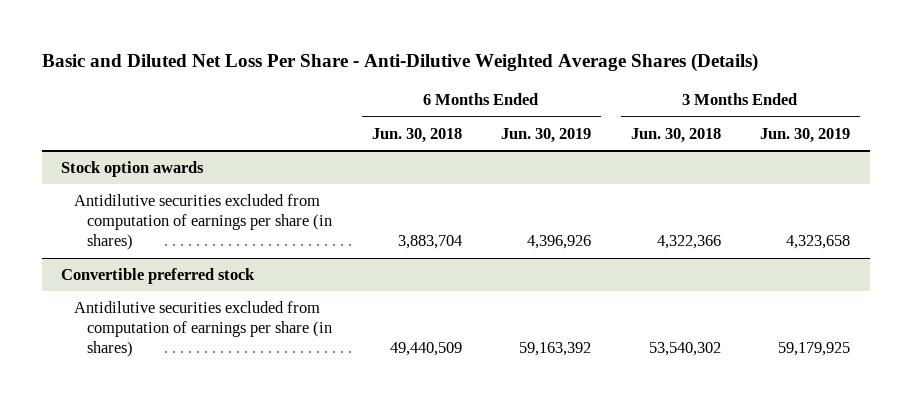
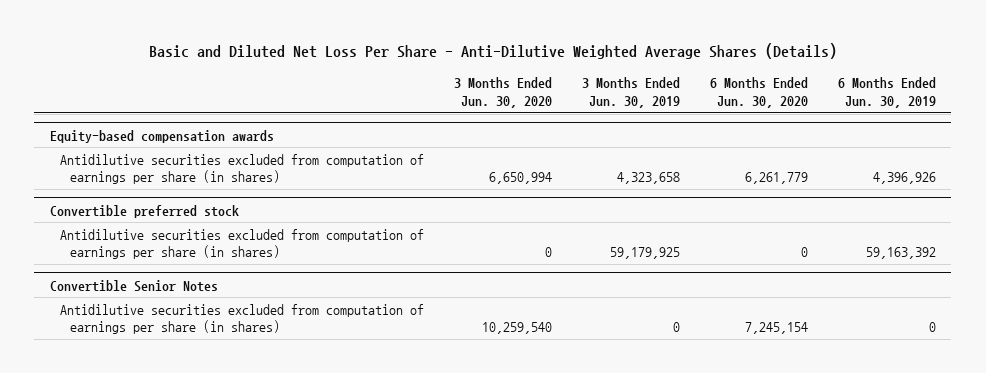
[371,127,462,143] Jun. 30, 2018 -> none
[630,127,721,143] Jun. 30, 2018 -> none
none -> [453,77,552,108] 3 Months Ended Jun. 30, 2020
none -> [710,77,809,108] 6 Months Ended Jun. 30, 2020
[61,160,205,177] Stock option awards -> [49,129,274,143] Equity-based compensation awards
none -> [49,279,218,292] Convertible Senior Notes
none -> [59,303,424,335] Antidilutive securities excluded from computation of earnings per share (in shares)

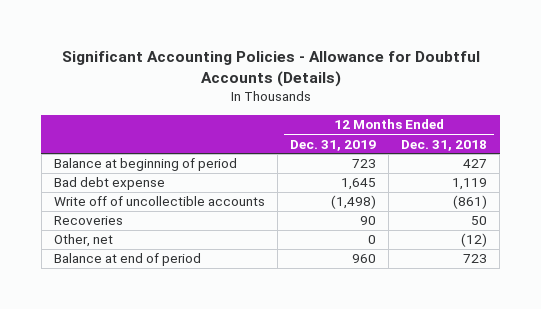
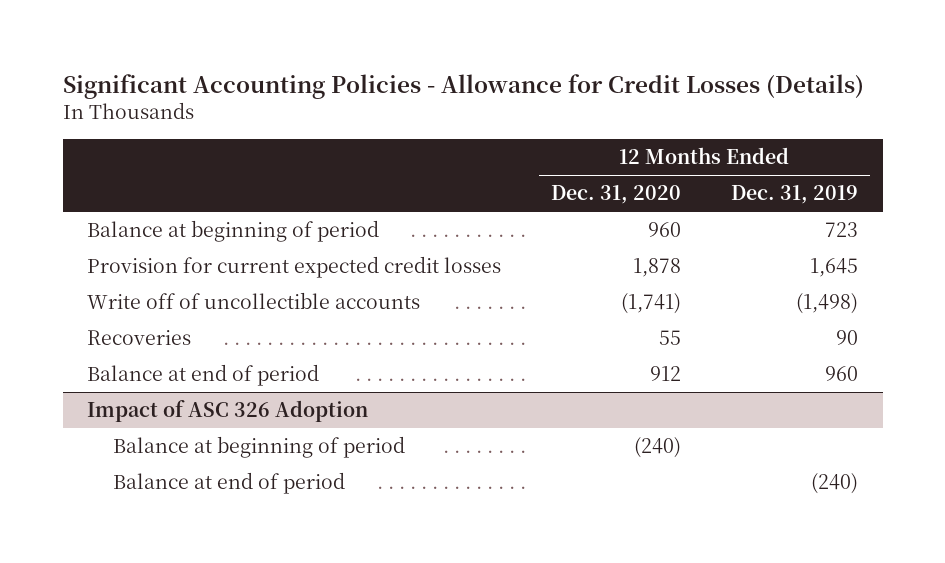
[61,51,480,88] Significant Accounting Policies - Allowance for Doubtful Accounts (Details) -> [62,74,864,100] Significant Accounting Policies - Allowance for Credit Losses (Details)
[401,139,488,151] Dec. 31, 2018 -> none
none -> [551,185,682,205] Dec. 31, 2020
[53,177,165,191] Bad debt expense -> [87,256,502,279] Provision for current expected credit losses
[53,234,113,248] Other, net -> none
none -> [87,400,369,423] Impact of ASC 326 Adoption
none -> [113,436,406,459] Balance at beginning of period
none -> [113,472,346,495] Balance at end of period

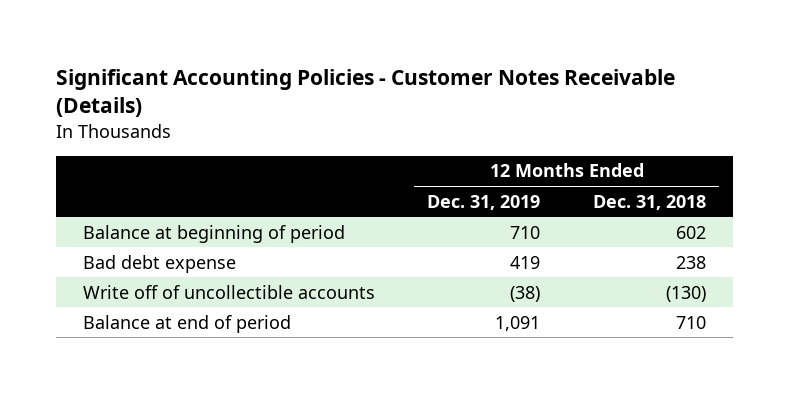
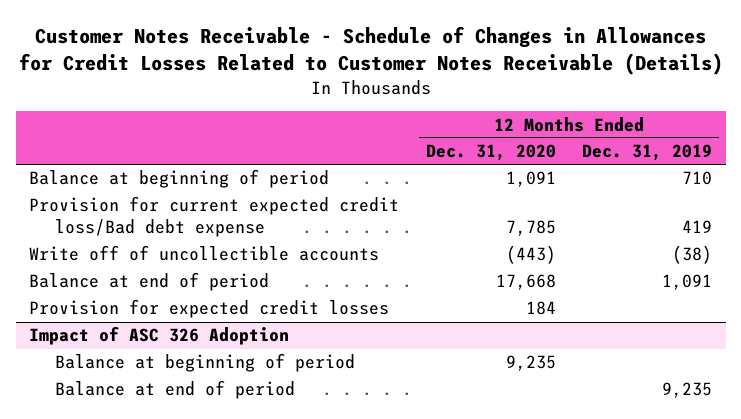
[56,68,676,117] Significant Accounting Policies - Customer Notes Receivable (Details) -> [18,25,723,75] Customer Notes Receivable - Schedule of Changes in Allowances for Credit Losses Related to Customer Notes Receivable (Details)
[593,194,707,210] Dec. 31, 2018 -> none
none -> [425,144,556,162] Dec. 31, 2020
[82,254,236,273] Bad debt expense -> [28,196,399,238] Provision for current expected credit loss/Bad debt expense
none -> [28,299,389,319] Provision for expected credit losses
none -> [28,326,289,346] Impact of ASC 326 Adoption
none -> [55,353,356,373] Balance at beginning of period
none -> [55,380,296,400] Balance at end of period

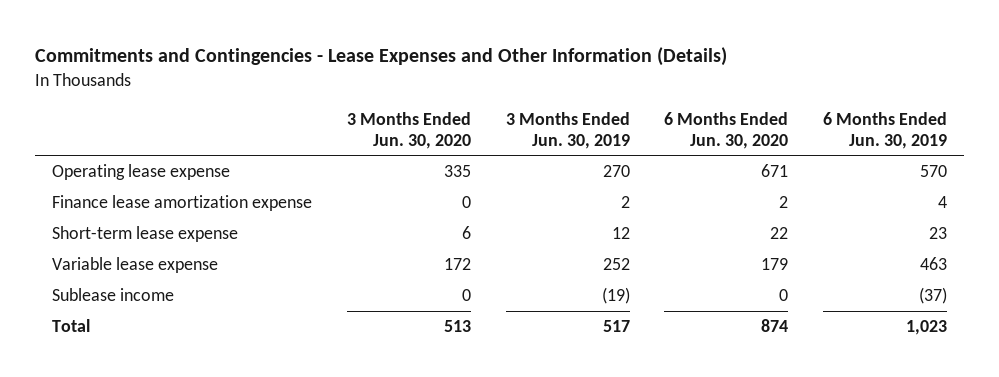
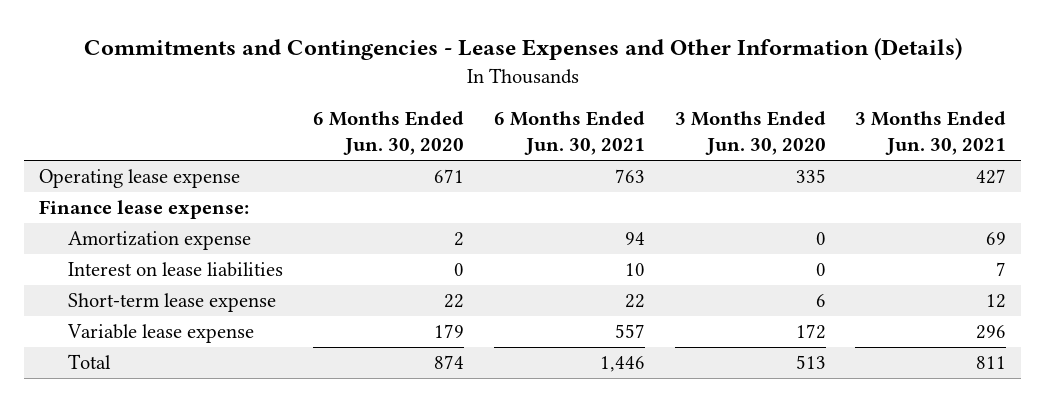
[505,111,630,149] 3 Months Ended Jun. 30, 2019 -> none
[823,111,948,149] 6 Months Ended Jun. 30, 2019 -> none
none -> [493,111,645,156] 6 Months Ended Jun. 30, 2021
none -> [855,111,1007,156] 3 Months Ended Jun. 30, 2021
none -> [38,200,249,220] Finance lease expense:
[52,195,313,212] Finance lease amortization expense -> [68,231,252,251] Amortization expense
none -> [68,262,284,278] Interest on lease liabilities
[52,288,175,302] Sublease income -> none

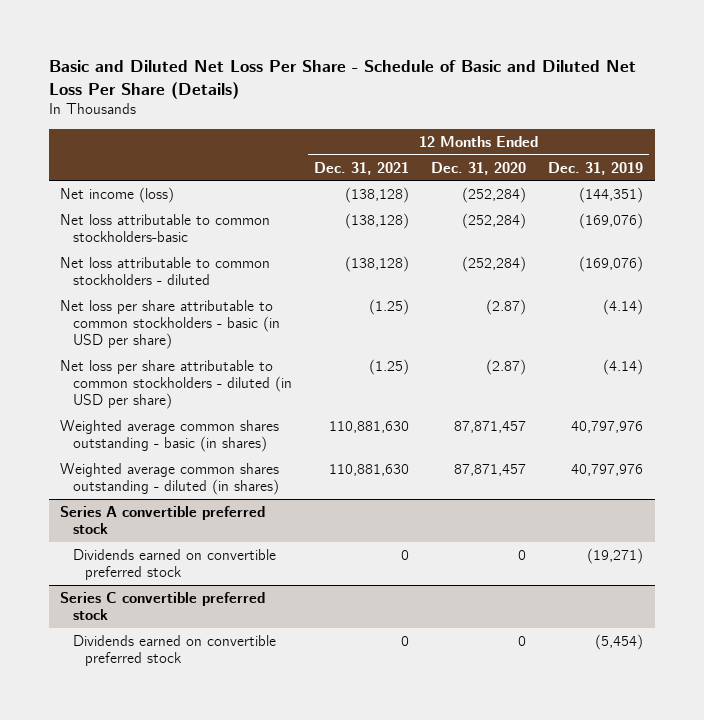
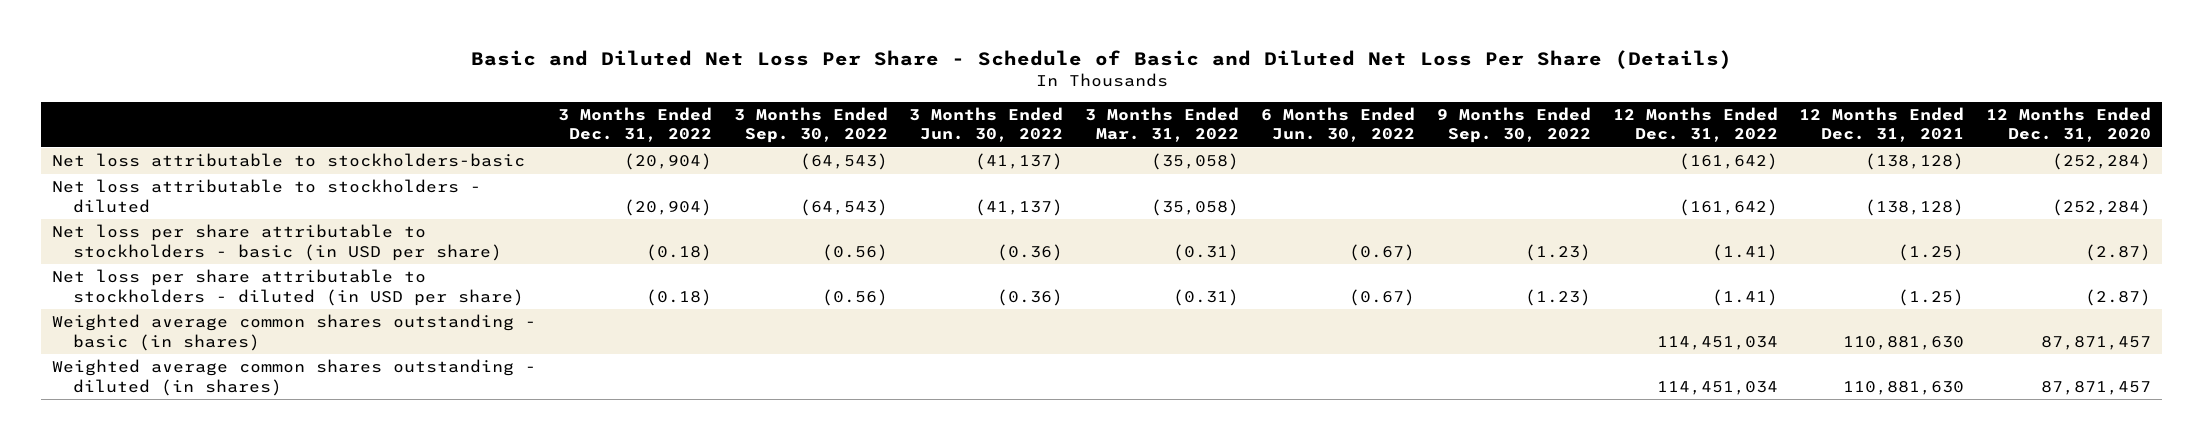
[548,161,644,175] Dec. 31, 2019 -> none
none -> [557,107,712,143] 3 Months Ended Dec. 31, 2022
none -> [733,107,888,144] 3 Months Ended Sep. 30, 2022
none -> [909,107,1064,143] 3 Months Ended Jun. 30, 2022
none -> [1085,107,1240,143] 3 Months Ended Mar. 31, 2022
none -> [1260,107,1415,143] 6 Months Ended Jun. 30, 2022
none -> [1436,107,1591,144] 9 Months Ended Sep. 30, 2022
none -> [1612,107,1778,143] 12 Months Ended Dec. 31, 2022
[60,186,175,203] Net income (loss) -> none
[60,213,271,243] Net loss attributable to common stockholders-basic -> [52,153,526,168] Net loss attributable to stockholders-basic
[60,256,271,286] Net loss attributable to common stockholders - diluted -> [52,179,482,213] Net loss attributable to stockholders - diluted
[60,299,280,350] Net loss per share attributable to common stockholders - basic (in USD per share) -> [52,224,502,261] Net loss per share attributable to stockholders - basic (in USD per share)
[60,359,292,410] Net loss per share attributable to common stockholders - diluted (in USD per share) -> [52,269,524,306] Net loss per share attributable to stockholders - diluted (in USD per share)
[60,505,266,535] Series A convertible preferred stock -> none
[72,548,276,581] Dividends earned on convertible preferred stock -> none
[60,591,266,621] Series C convertible preferred stock -> none
[72,634,276,667] Dividends earned on convertible preferred stock -> none

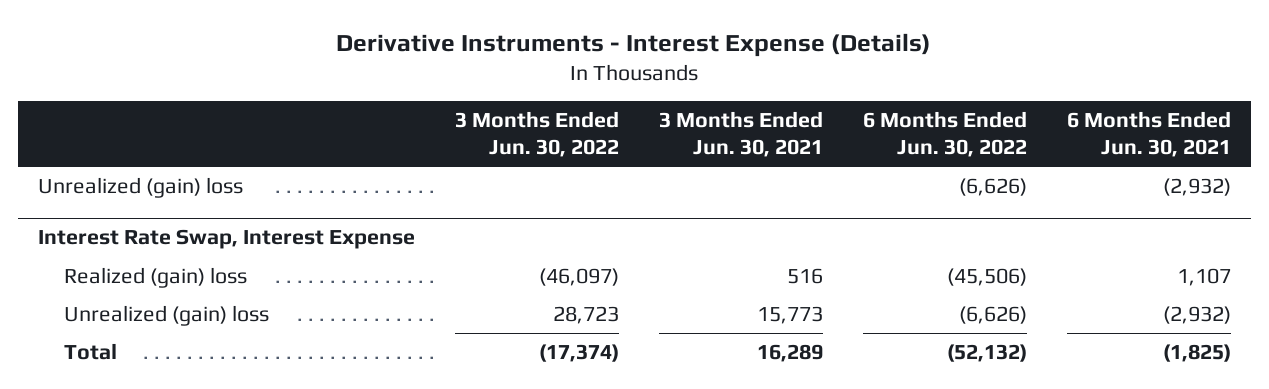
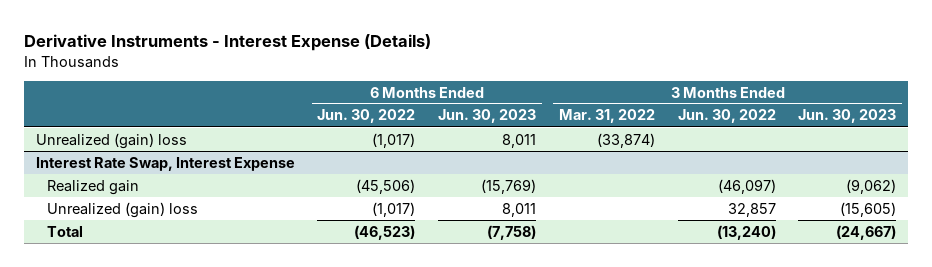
[658,111,823,158] 3 Months Ended Jun. 30, 2021 -> none
[1066,111,1231,158] 6 Months Ended Jun. 30, 2021 -> none
none -> [438,109,537,124] Jun. 30, 2023
none -> [558,109,655,124] Mar. 31, 2022
none -> [798,109,897,124] Jun. 30, 2023
[958,178,1027,197] (6,626) -> [372,132,416,148] (1,017)
[63,267,247,289] Realized (gain) loss -> [47,179,140,195] Realized gain
[552,306,619,325] 28,723 -> [727,202,776,217] 32,857
[958,306,1027,325] (6,626) -> [372,201,416,217] (1,017)
[538,344,619,363] (17,374) -> [716,224,776,240] (13,240)
[946,344,1027,363] (52,132) -> [354,224,416,240] (46,523)

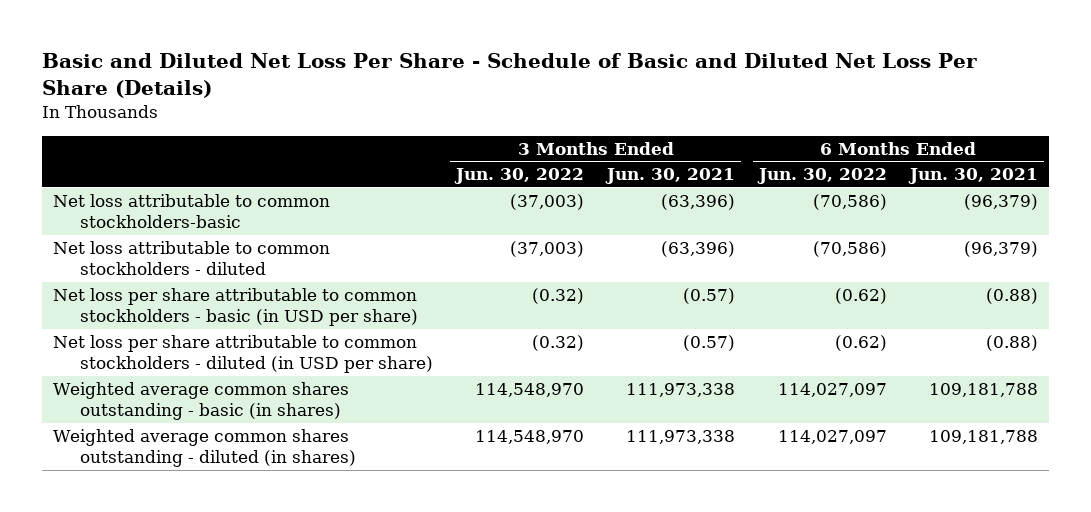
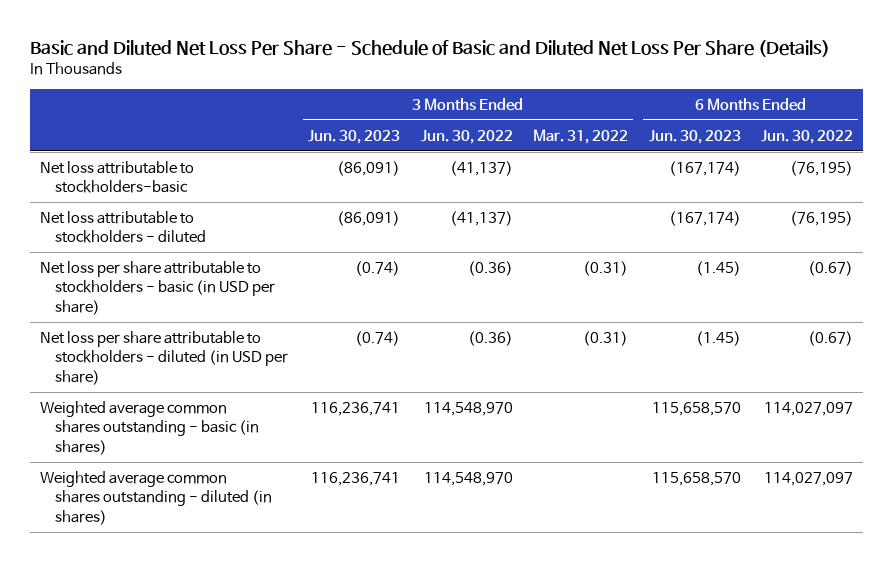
[605,168,736,185] Jun. 30, 2021 -> none
[907,168,1038,185] Jun. 30, 2021 -> none
none -> [308,129,401,144] Jun. 30, 2023
none -> [533,128,629,144] Mar. 31, 2022
none -> [648,129,741,144] Jun. 30, 2023
[53,194,331,229] Net loss attributable to common stockholders-basic -> [40,160,195,194] Net loss attributable to stockholders-basic
[510,194,585,211] (37,003) -> [449,160,513,176] (41,137)
[812,194,887,211] (70,586) -> [789,160,853,176] (76,195)
[53,241,331,276] Net loss attributable to common stockholders - diluted -> [40,210,206,244] Net loss attributable to stockholders - diluted
[510,241,585,258] (37,003) -> [449,210,513,226] (41,137)
[812,241,887,258] (70,586) -> [789,210,853,226] (76,195)
[53,288,418,327] Net loss per share attributable to common stockholders - basic (in USD per share) -> [40,260,275,316] Net loss per share attributable to stockholders - basic (in USD per share)
[532,288,585,305] (0.32) -> [467,260,513,276] (0.36)
[834,288,887,305] (0.62) -> [807,260,853,276] (0.67)
[53,335,433,374] Net loss per share attributable to common stockholders - diluted (in USD per share) -> [40,330,288,386] Net loss per share attributable to stockholders - diluted (in USD per share)
[532,335,585,352] (0.32) -> [467,330,513,346] (0.36)
[834,335,887,352] (0.62) -> [807,330,853,346] (0.67)

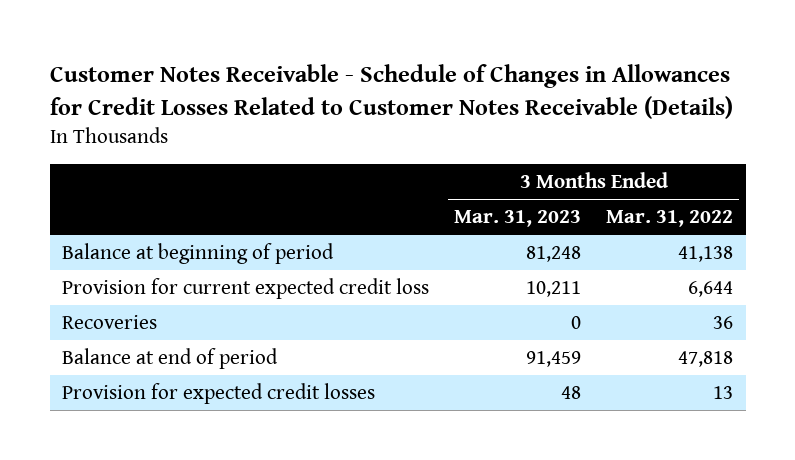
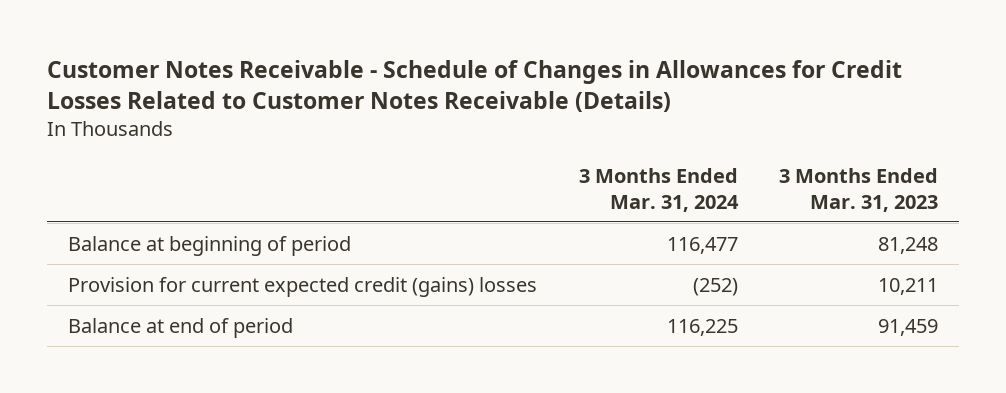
[606,210,734,228] Mar. 31, 2022 -> none
none -> [578,168,739,212] 3 Months Ended Mar. 31, 2024
[62,315,158,330] Recoveries -> none
[62,278,430,300] Provision for current expected credit loss -> [67,276,537,297] Provision for current expected credit (gains) losses
[62,383,376,405] Provision for expected credit losses -> none

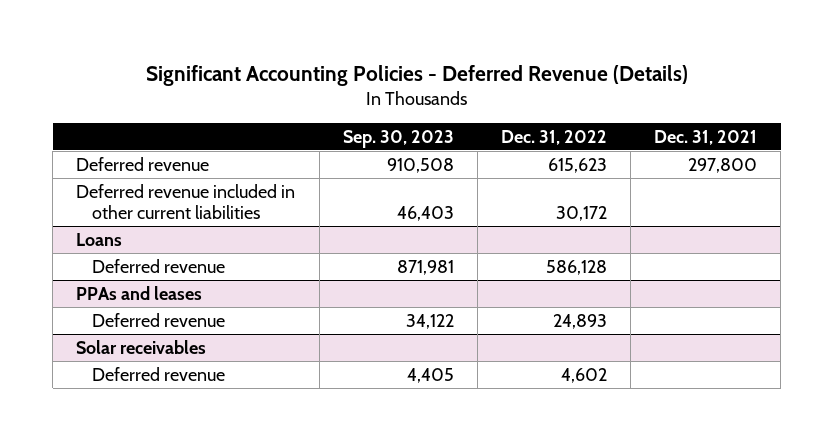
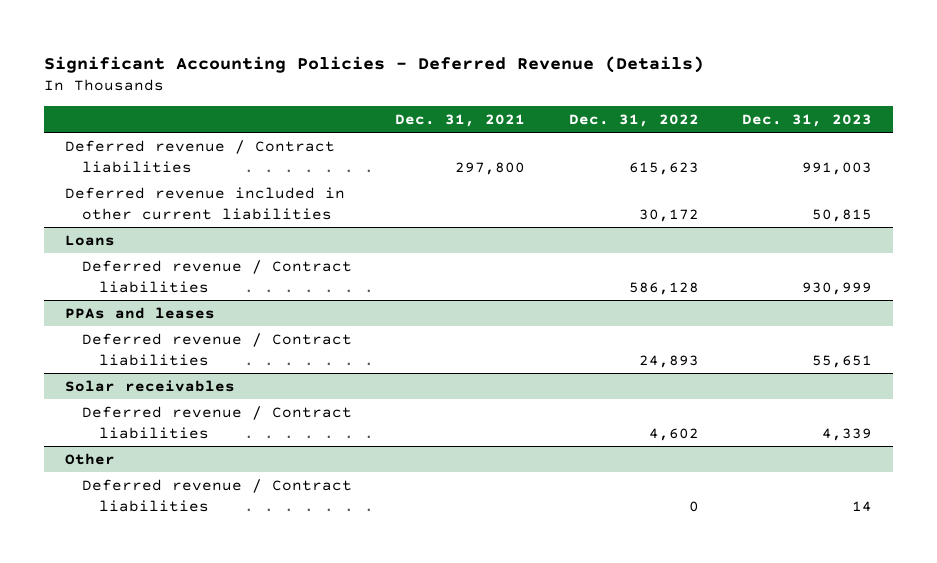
[342,129,454,148] Sep. 30, 2023 -> none
none -> [741,113,872,127] Dec. 31, 2023
[76,156,210,171] Deferred revenue -> [65,139,336,173] Deferred revenue / Contract liabilities
[92,258,226,273] Deferred revenue -> [82,259,353,293] Deferred revenue / Contract liabilities
[92,312,226,327] Deferred revenue -> [82,332,353,366] Deferred revenue / Contract liabilities
[92,366,226,381] Deferred revenue -> [82,405,353,439] Deferred revenue / Contract liabilities
none -> [65,452,116,465] Other
none -> [82,478,353,512] Deferred revenue / Contract liabilities

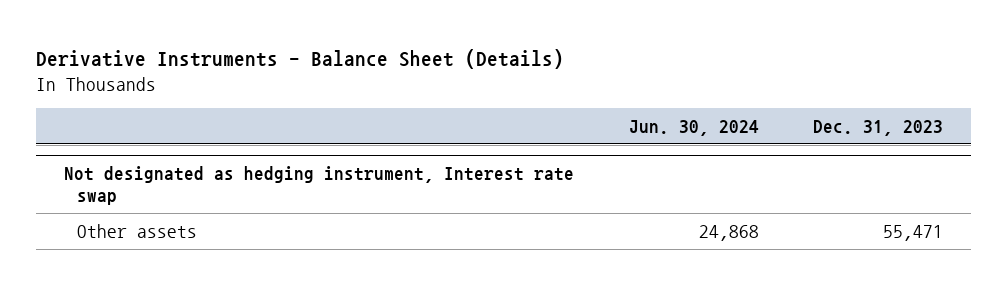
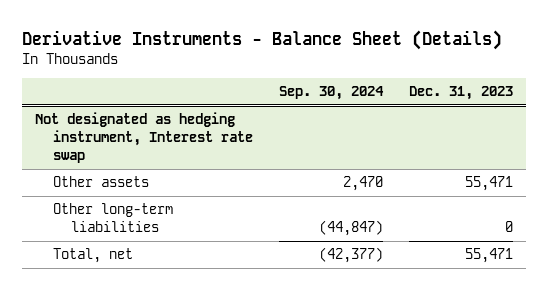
[628,119,759,136] Jun. 30, 2024 -> none
none -> [278,86,384,101] Sep. 30, 2024
none -> [53,203,174,233] Other long-term liabilities
none -> [53,248,134,264] Total, net

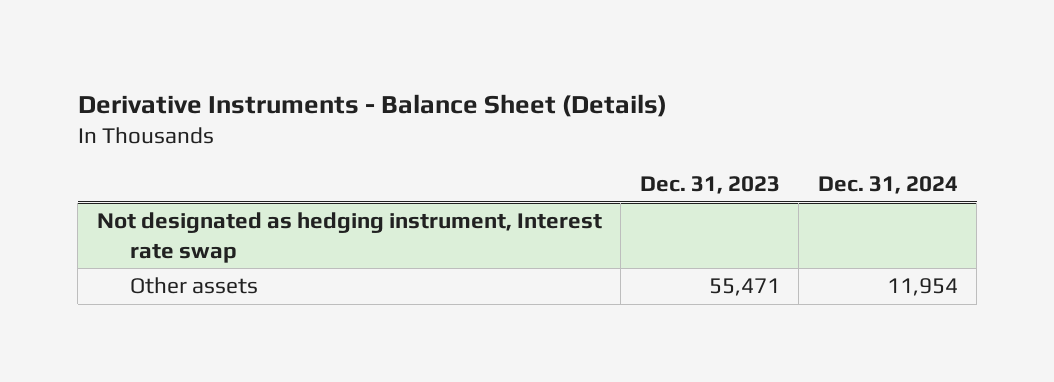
[278,86,384,101] Sep. 30, 2024 -> none
none -> [817,176,958,195] Dec. 31, 2024
[53,203,174,233] Other long-term liabilities -> none
[53,248,134,264] Total, net -> none

